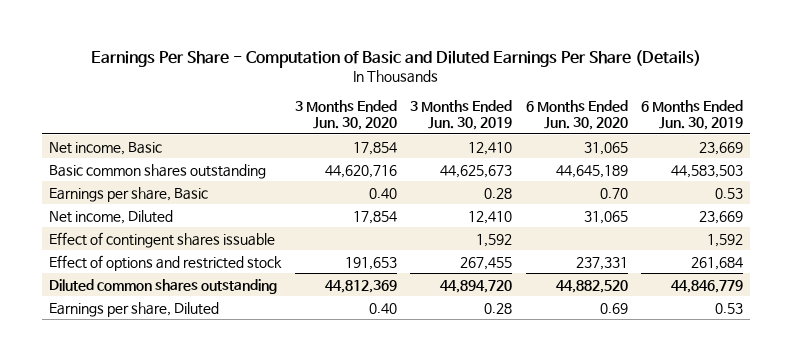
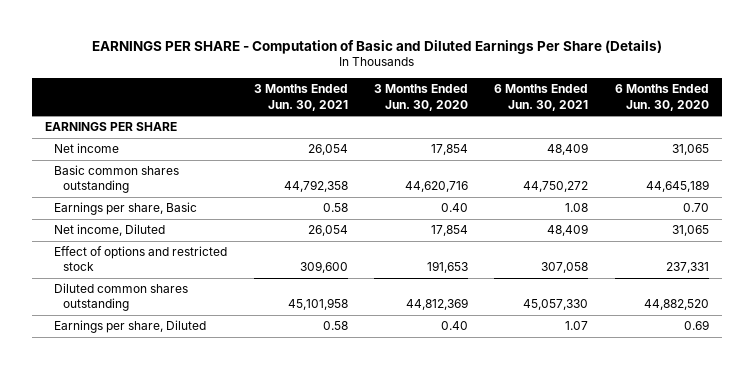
[91,50,702,69] Earnings Per Share - Computation of Basic and Diluted Earnings Per Share (Details) -> [91,39,662,54] EARNINGS PER SHARE - Computation of Basic and Diluted Earnings Per Share (Details)
[410,100,513,131] 3 Months Ended Jun. 30, 2019 -> none
[640,100,743,131] 6 Months Ended Jun. 30, 2019 -> none
none -> [253,84,348,111] 3 Months Ended Jun. 30, 2021
none -> [494,84,589,111] 6 Months Ended Jun. 30, 2021
none -> [45,122,178,132] EARNINGS PER SHARE
[49,141,163,155] Net income, Basic -> [54,143,120,154] Net income
[49,231,276,248] Effect of contingent shares issuable -> none

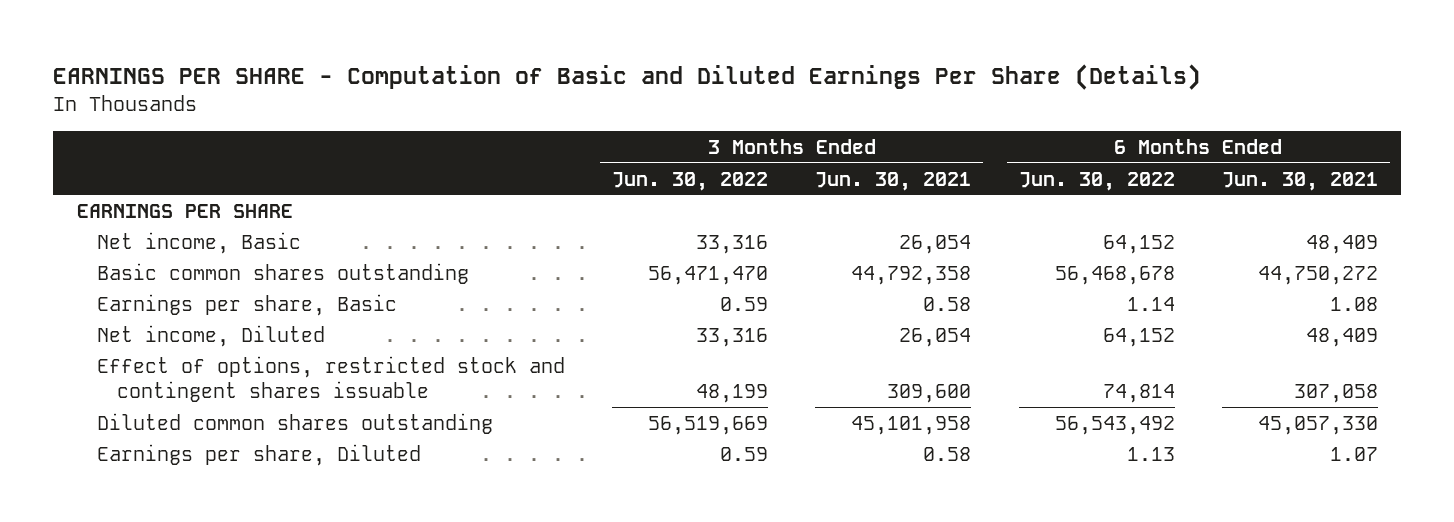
[373,84,468,111] 3 Months Ended Jun. 30, 2020 -> none
[614,84,709,111] 6 Months Ended Jun. 30, 2020 -> none
none -> [612,171,769,191] Jun. 30, 2022
none -> [1018,171,1175,191] Jun. 30, 2022
[54,143,120,154] Net income -> [96,231,301,254] Net income, Basic
[54,246,228,272] Effect of options and restricted stock -> [96,355,565,403] Effect of options, restricted stock and contingent shares issuable

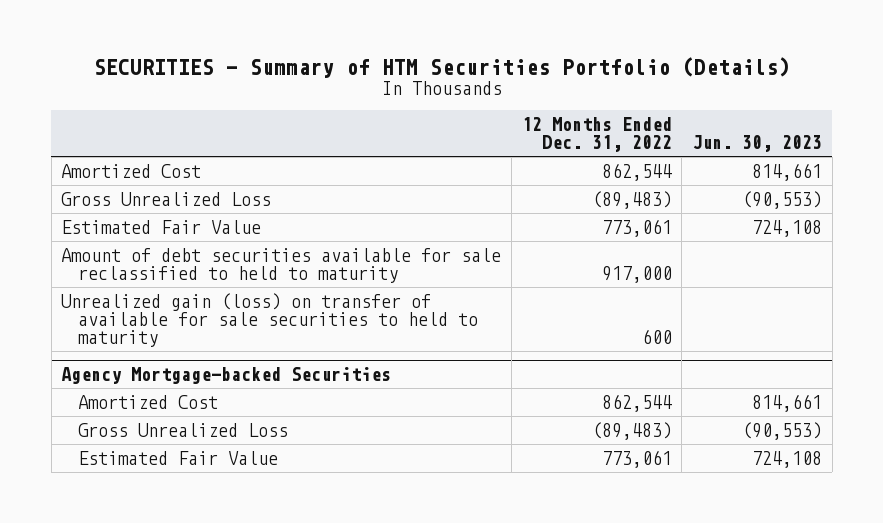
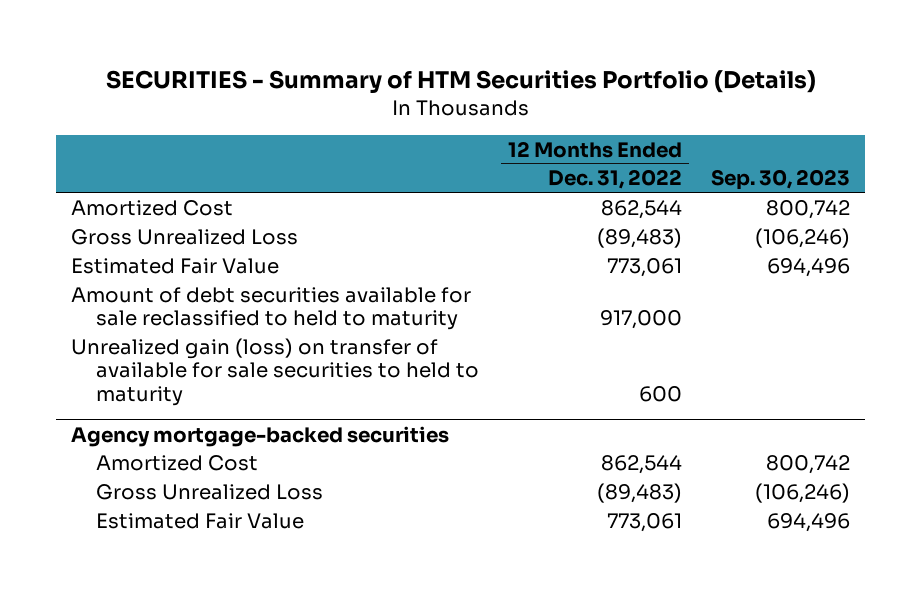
[691,135,822,153] Jun. 30, 2023 -> none
none -> [711,169,851,191] Sep. 30, 2023
[61,366,392,384] Agency Mortgage-backed Securities -> [70,425,449,447] Agency mortgage-backed securities

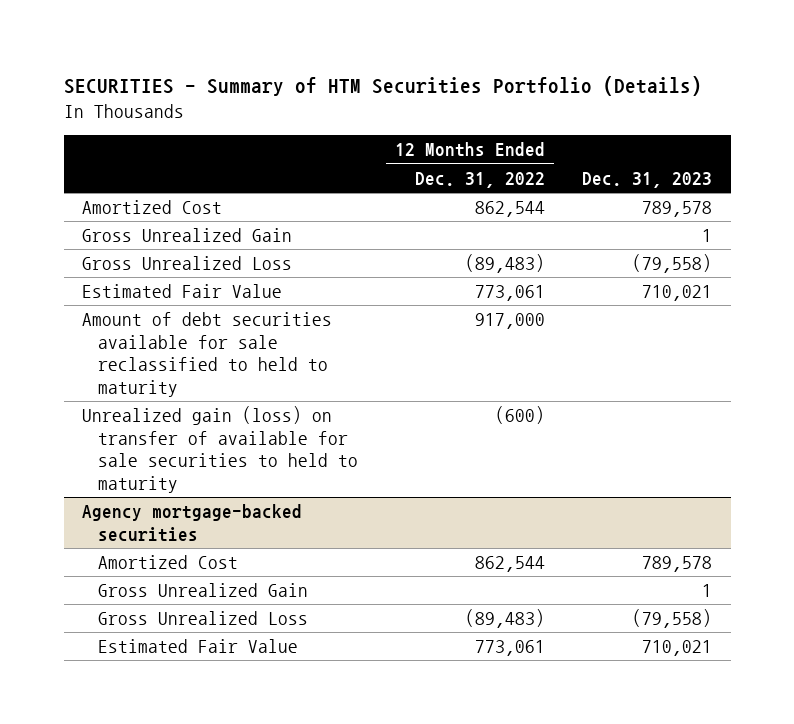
[711,169,851,191] Sep. 30, 2023 -> none
none -> [582,171,713,188] Dec. 31, 2023
none -> [82,228,293,243] Gross Unrealized Gain
[639,386,683,403] 600 -> [495,406,546,425] (600)
none -> [98,583,309,598] Gross Unrealized Gain

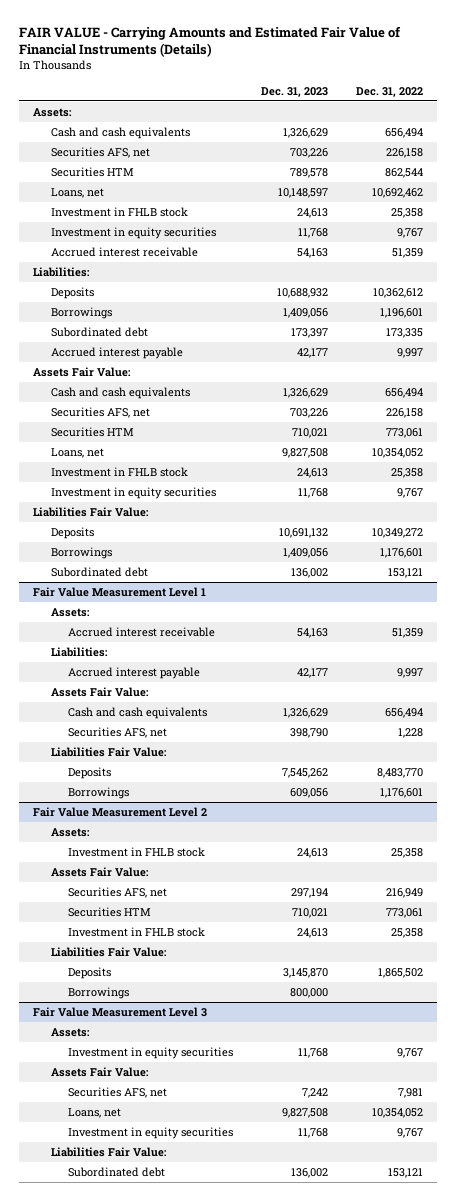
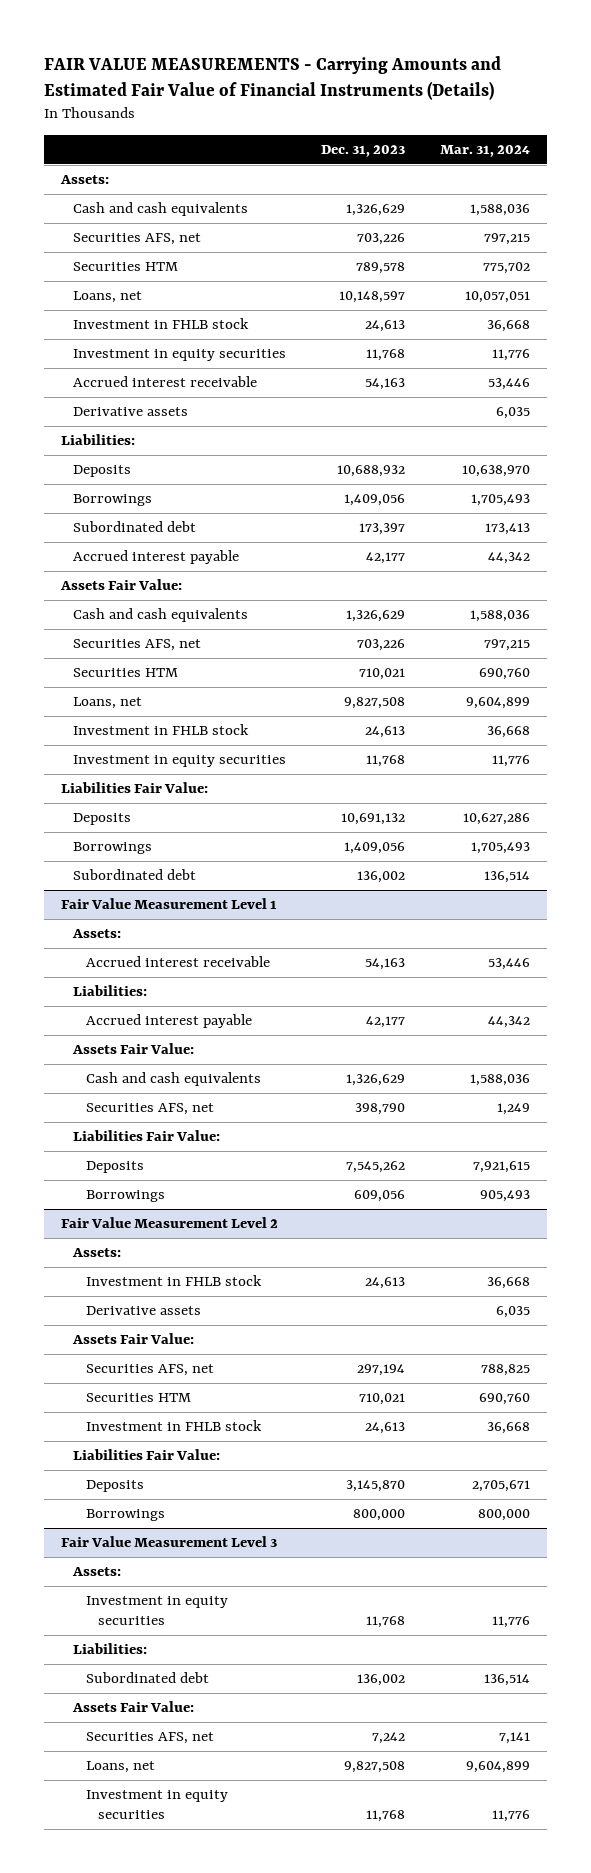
[19,25,402,58] FAIR VALUE - Carrying Amounts and Estimated Fair Value of Financial Instruments (Details) -> [43,55,501,100] FAIR VALUE MEASUREMENTS - Carrying Amounts and Estimated Fair Value of Financial Instruments (Details)
[355,86,423,97] Dec. 31, 2022 -> none
none -> [439,145,530,158] Mar. 31, 2024
none -> [73,407,189,417] Derivative assets
none -> [85,1306,201,1316] Derivative assets
none -> [73,1643,148,1655] Liabilities:
[67,1167,165,1178] Subordinated debt -> [85,1672,209,1684] Subordinated debt
[50,1147,167,1158] Liabilities Fair Value: -> none

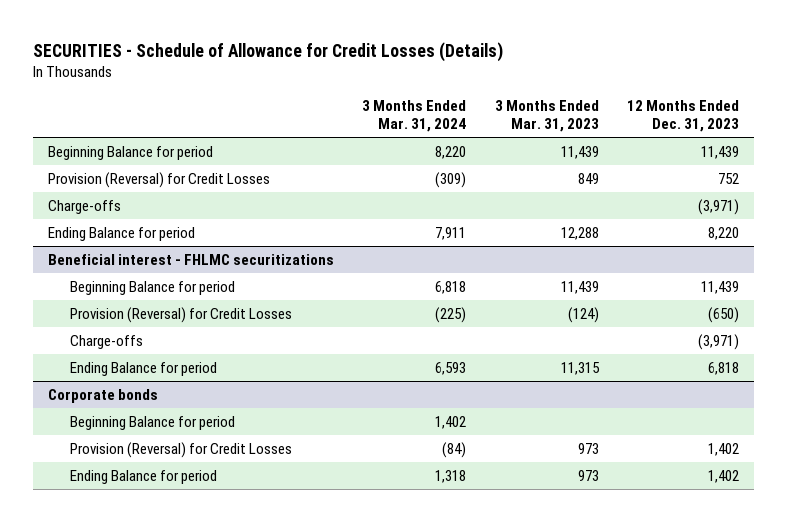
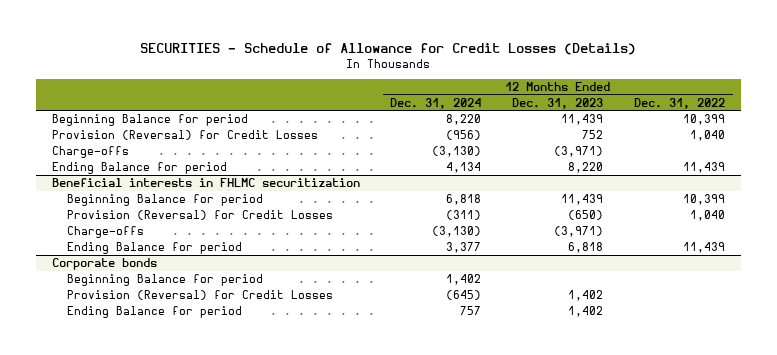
[362,99,467,133] 3 Months Ended Mar. 31, 2024 -> none
[494,99,599,133] 3 Months Ended Mar. 31, 2023 -> none
none -> [390,97,482,109] Dec. 31, 2024
none -> [634,97,726,109] Dec. 31, 2022
[47,253,334,265] Beneficial interest - FHLMC securitizations -> [51,178,360,188] Beneficial interests in FHLMC securitization

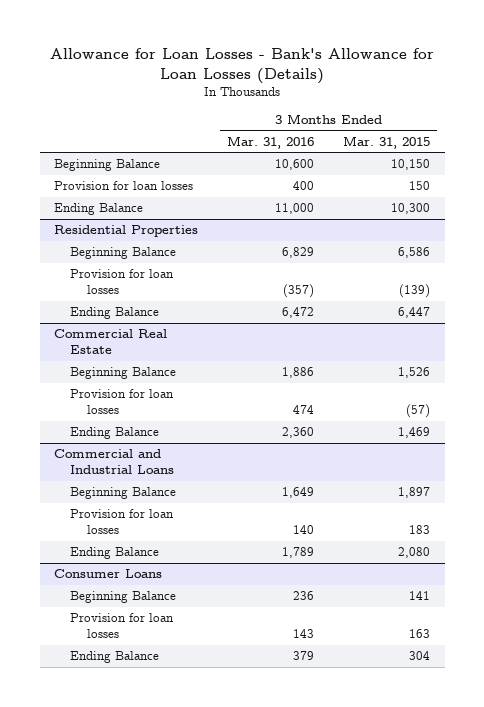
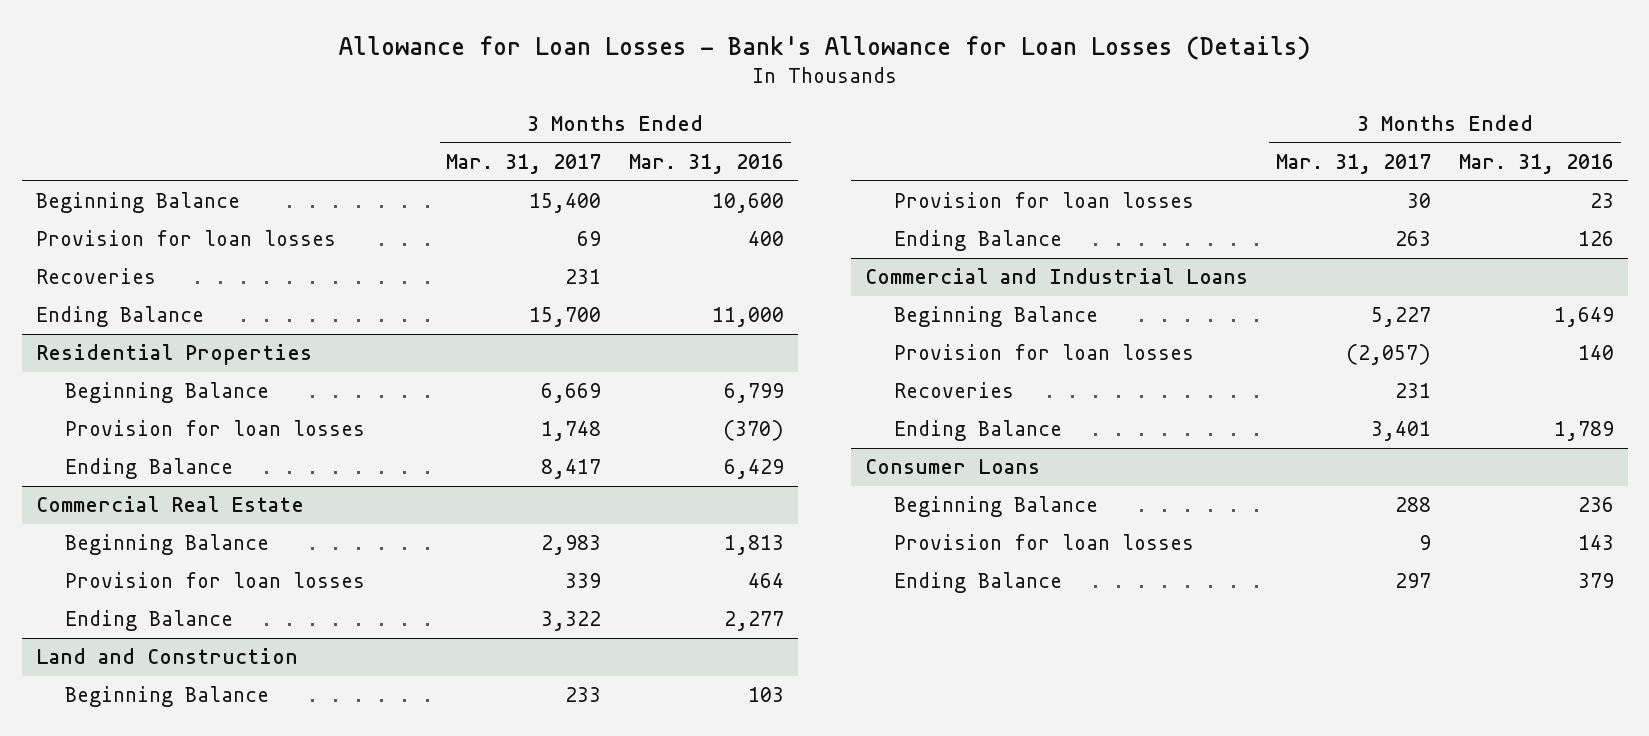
[343,135,431,149] Mar. 31, 2015 -> none
none -> [446,154,602,175] Mar. 31, 2017
none -> [35,268,156,285] Recoveries
[282,247,315,259] 6,829 -> [724,383,785,404] 6,799
[283,284,315,299] (357) -> [723,420,785,442] (370)
[282,307,315,319] 6,472 -> [724,459,785,480] 6,429
[282,367,315,379] 1,886 -> [724,535,785,556] 1,813
[293,405,315,415] 474 -> [748,573,785,589] 464
[282,427,315,439] 2,360 -> [724,611,785,632] 2,277
none -> [35,648,298,665] Land and Construction
none -> [64,686,269,708] Beginning Balance
none -> [894,192,1195,209] Provision for loan losses
none -> [894,230,1063,252] Ending Balance
none -> [894,382,1015,399] Recoveries

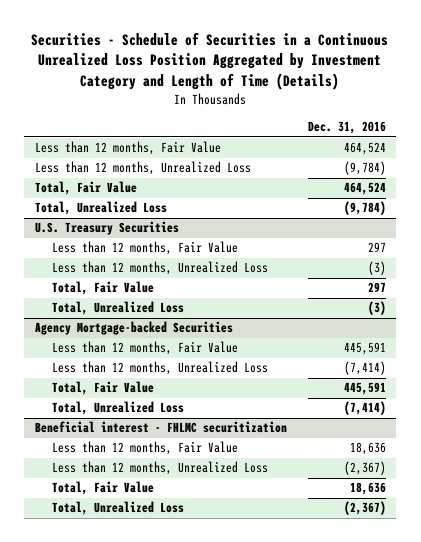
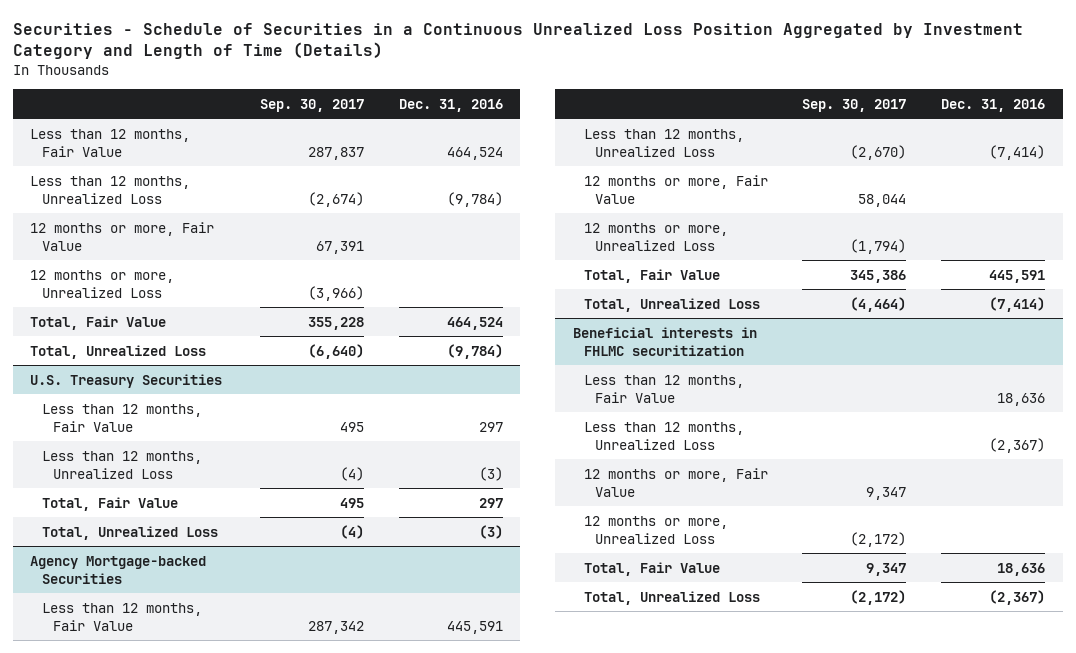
none -> [260,99,365,113] Sep. 30, 2017
none -> [30,221,215,251] 12 months or more, Fair Value
none -> [30,269,175,298] 12 months or more, Unrealized Loss
none -> [583,174,768,204] 12 months or more, Fair Value
none -> [583,222,728,251] 12 months or more, Unrealized Loss
[34,421,287,434] Beneficial interest - FHLMC securitization -> [572,326,757,356] Beneficial interests in FHLMC securitization
none -> [583,467,768,497] 12 months or more, Fair Value
none -> [583,515,728,544] 12 months or more, Unrealized Loss

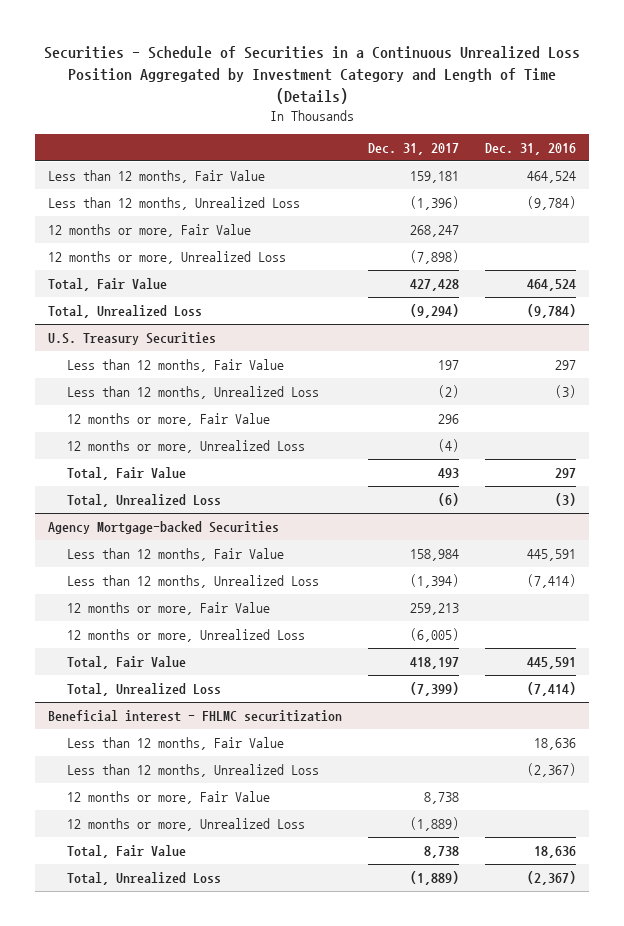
[260,99,365,113] Sep. 30, 2017 -> none
none -> [367,142,459,155] Dec. 31, 2017
none -> [66,412,270,426] 12 months or more, Fair Value
none -> [66,439,305,453] 12 months or more, Unrealized Loss
[572,326,757,356] Beneficial interests in FHLMC securitization -> [47,709,342,722] Beneficial interest - FHLMC securitization

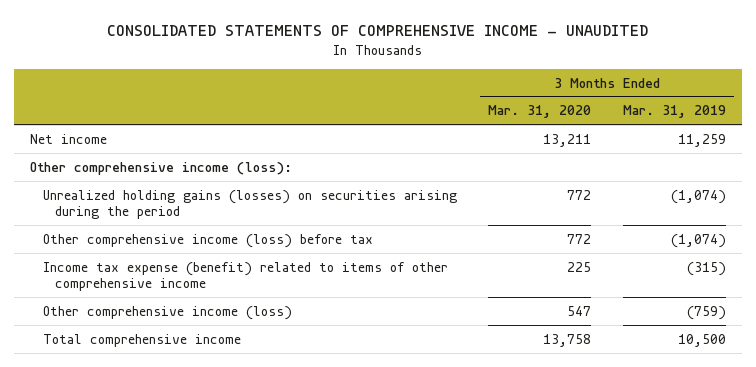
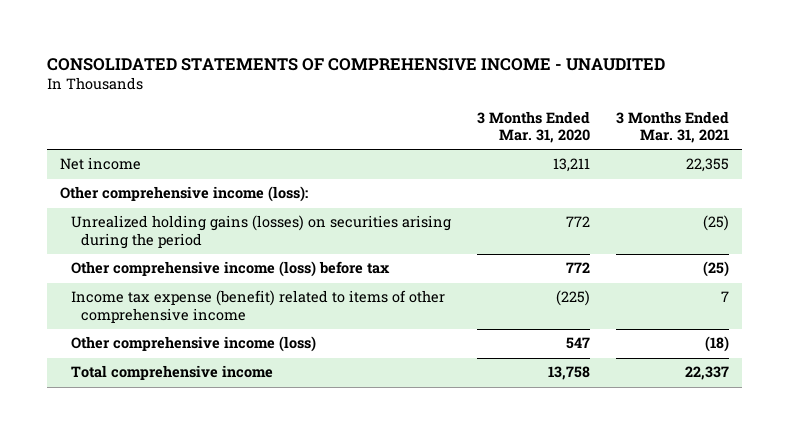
[623,105,727,119] Mar. 31, 2019 -> none
none -> [615,111,729,144] 3 Months Ended Mar. 31, 2021
[567,261,592,272] 225 -> [555,290,590,307] (225)

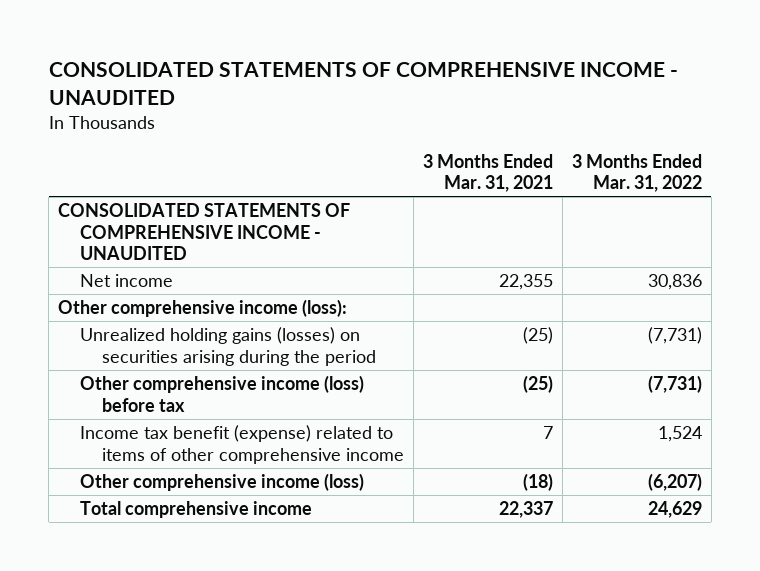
[476,111,590,144] 3 Months Ended Mar. 31, 2020 -> none
none -> [571,153,702,192] 3 Months Ended Mar. 31, 2022
none -> [58,203,351,260] CONSOLIDATED STATEMENTS OF COMPREHENSIVE INCOME - UNAUDITED
[70,290,445,323] Income tax expense (benefit) related to items of other comprehensive income -> [79,425,404,464] Income tax benefit (expense) related to items of other comprehensive income

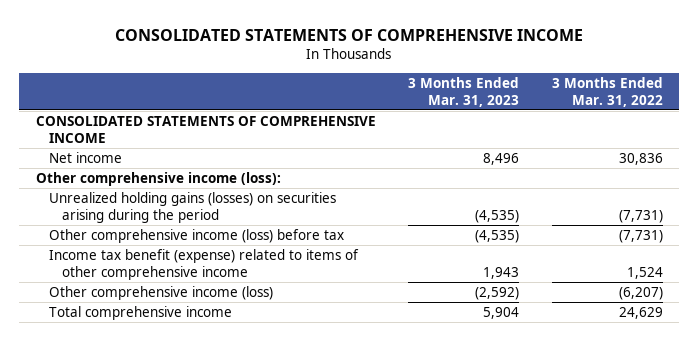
[48,61,678,105] CONSOLIDATED STATEMENTS OF COMPREHENSIVE INCOME - UNAUDITED -> [115,28,584,41] CONSOLIDATED STATEMENTS OF COMPREHENSIVE INCOME
[422,153,553,192] 3 Months Ended Mar. 31, 2021 -> none
none -> [408,76,520,107] 3 Months Ended Mar. 31, 2023
[58,203,351,260] CONSOLIDATED STATEMENTS OF COMPREHENSIVE INCOME - UNAUDITED -> [35,116,376,143] CONSOLIDATED STATEMENTS OF COMPREHENSIVE INCOME

